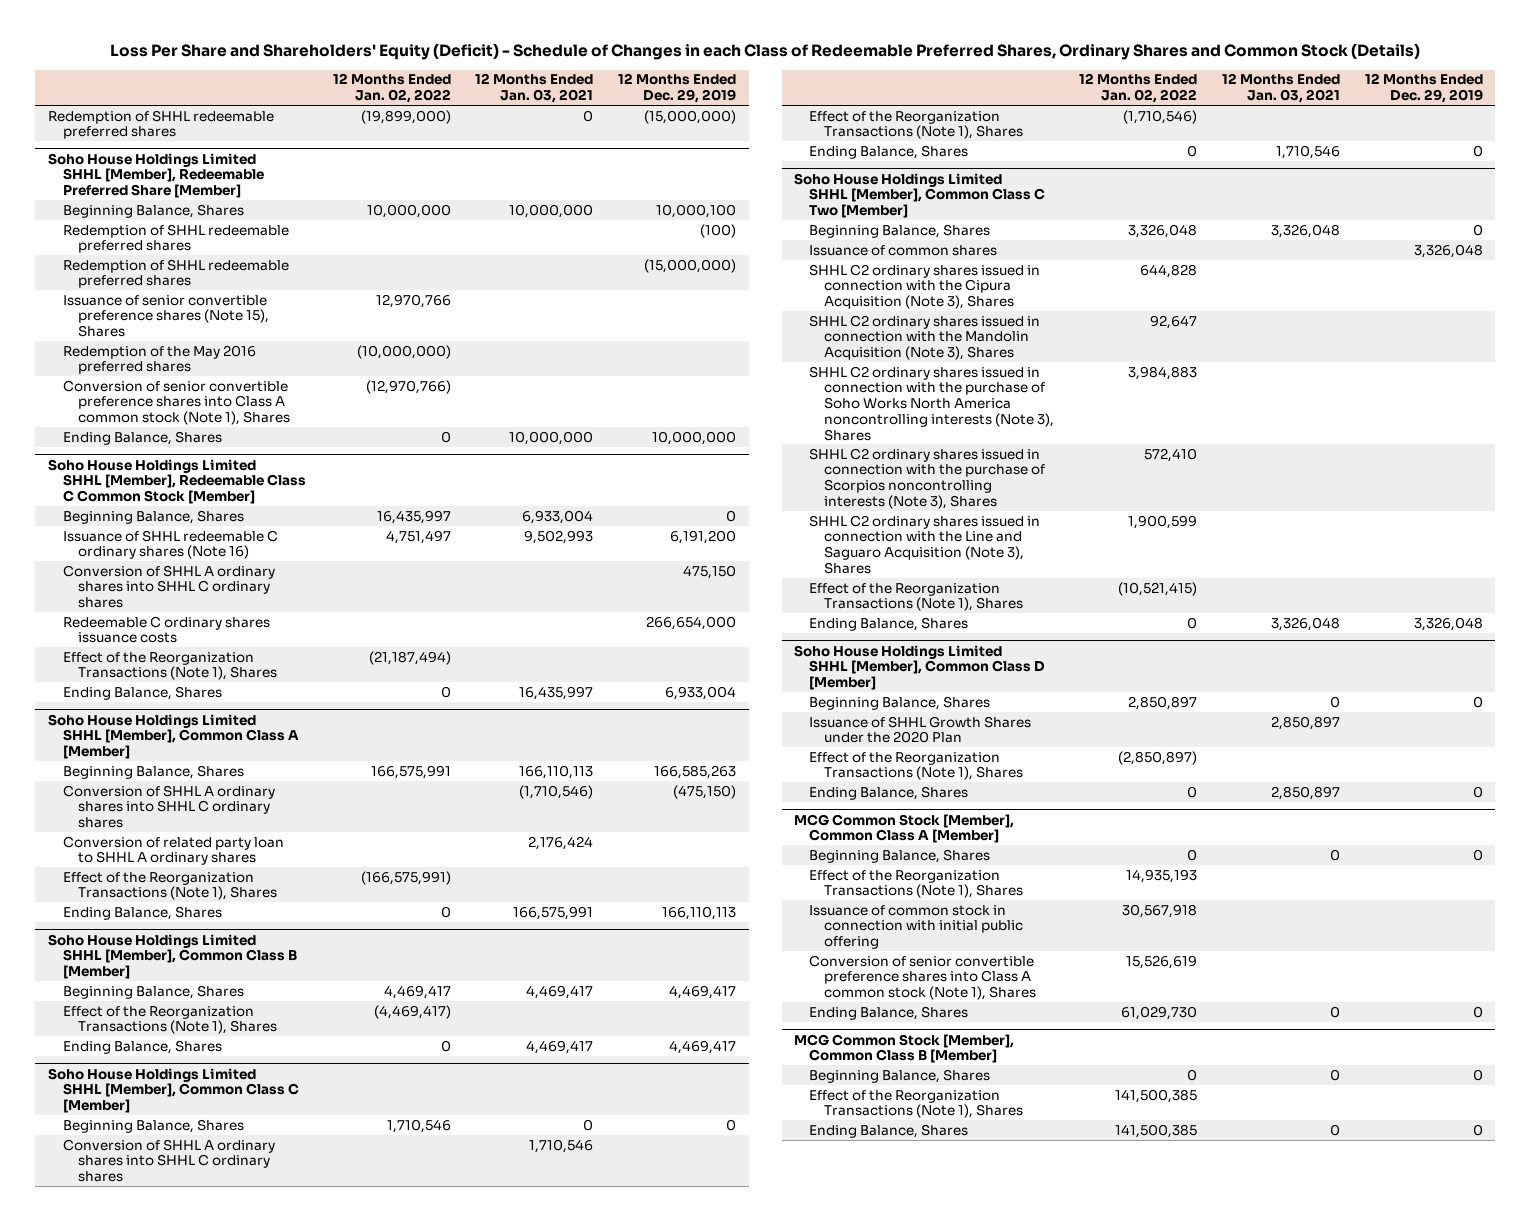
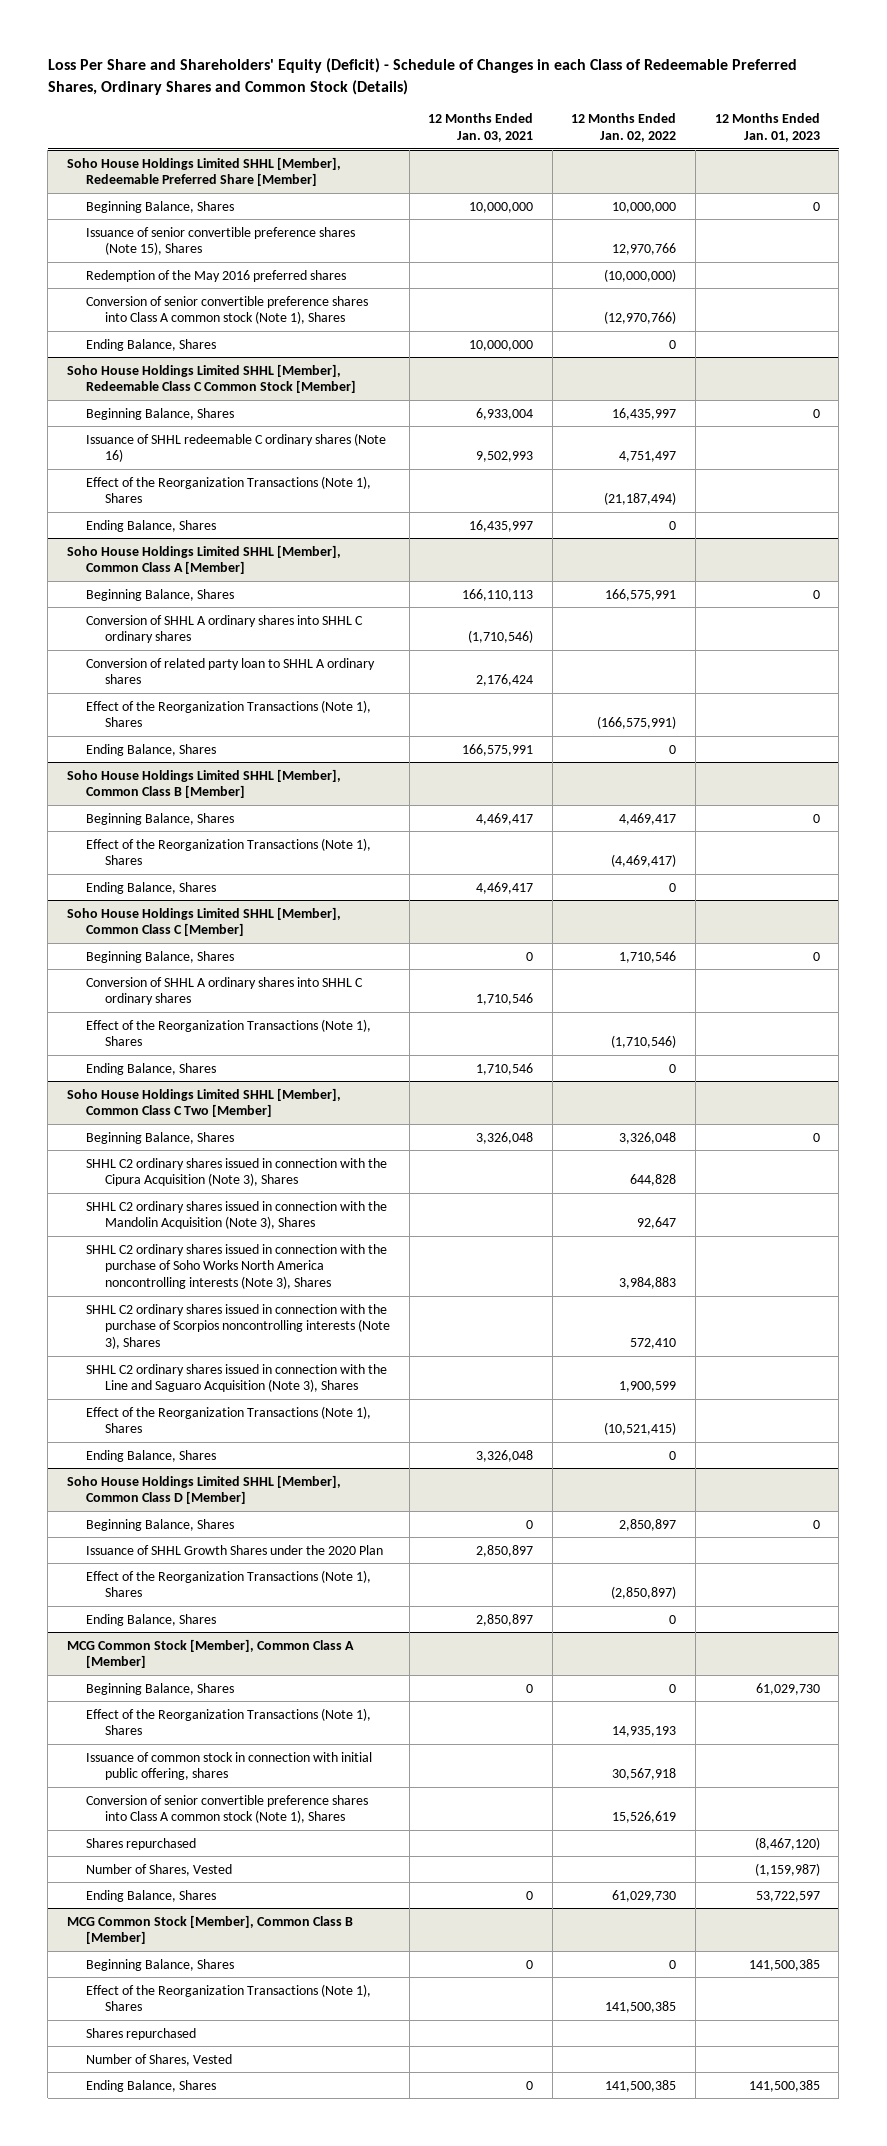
[618,73,737,104] 12 Months Ended Dec. 29, 2019 -> none
none -> [714,113,820,143] 12 Months Ended Jan. 01, 2023
[47,109,274,140] Redemption of SHHL redeemable preferred shares -> none
[62,223,289,254] Redemption of SHHL redeemable preferred shares -> none
[62,258,289,289] Redemption of SHHL redeemable preferred shares -> none
[62,564,275,609] Conversion of SHHL A ordinary shares into SHHL C ordinary shares -> none
[62,615,270,644] Redeemable C ordinary shares issuance costs -> none
[809,244,998,256] Issuance of common shares -> none
[809,904,1024,950] Issuance of common stock in connection with initial public offering -> [86,1751,373,1781] Issuance of common stock in connection with initial public offering, shares
none -> [86,1837,197,1850] Shares repurchased
none -> [86,1863,233,1876] Number of Shares, Vested
none -> [86,2027,197,2040] Shares repurchased
none -> [86,2053,233,2066] Number of Shares, Vested

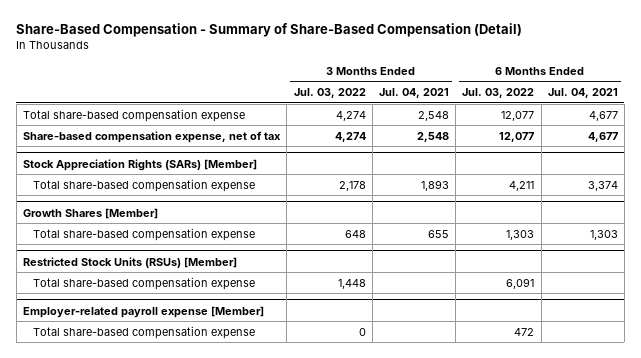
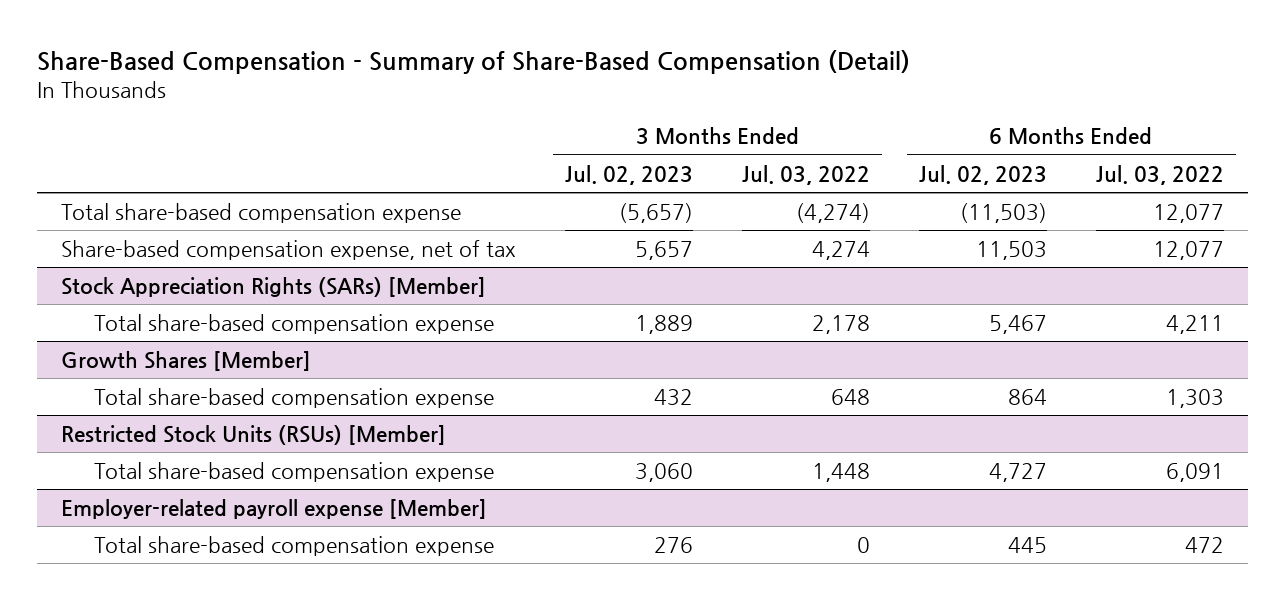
[378,88,449,99] Jul. 04, 2021 -> none
[547,88,618,99] Jul. 04, 2021 -> none
none -> [565,164,694,185] Jul. 02, 2023
none -> [918,164,1047,185] Jul. 02, 2023
[335,110,366,121] 4,274 -> [796,202,871,223] (4,274)

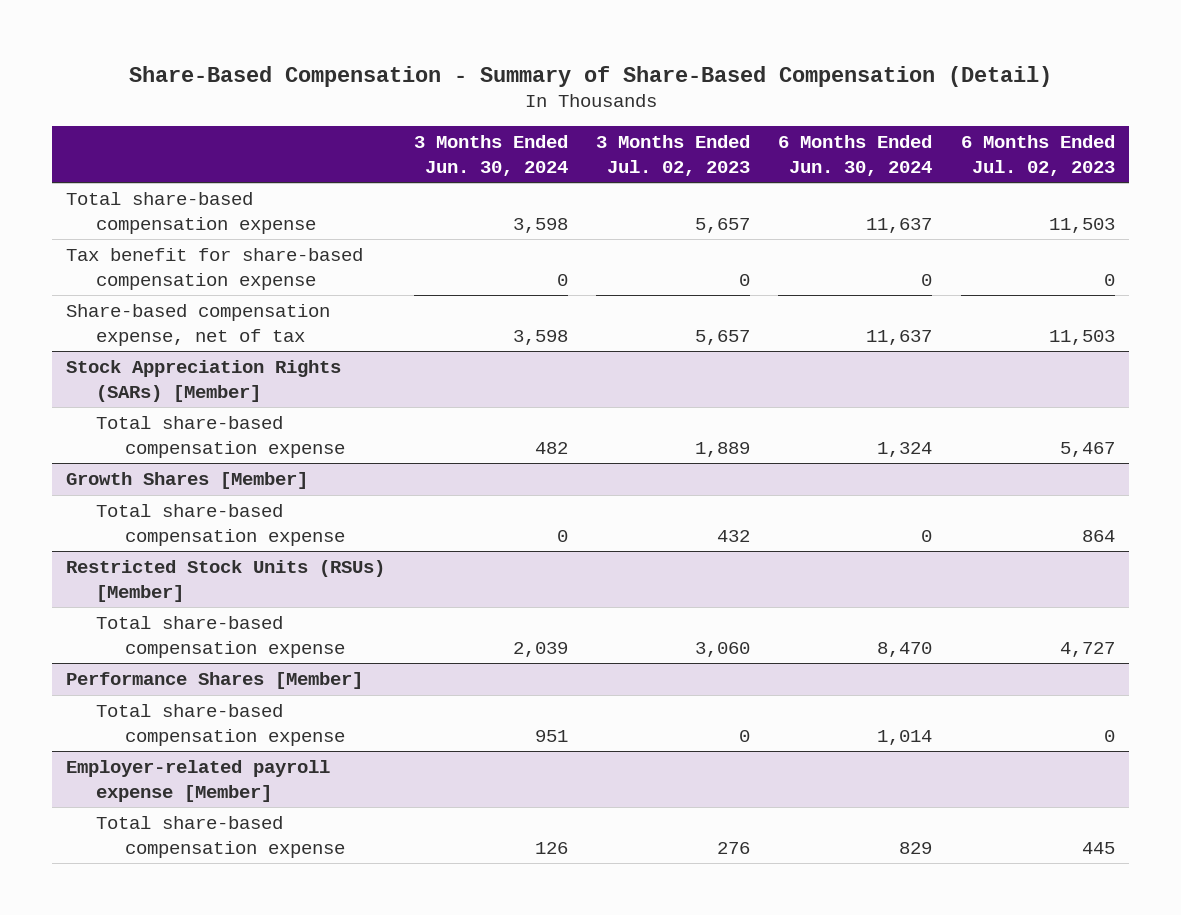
[742,164,871,185] Jul. 03, 2022 -> none
[1095,164,1224,185] Jul. 03, 2022 -> none
none -> [413,135,568,176] 3 Months Ended Jun. 30, 2024
none -> [778,135,933,176] 6 Months Ended Jun. 30, 2024
[619,202,694,223] (5,657) -> [695,217,751,233] 5,657
[959,202,1047,223] (11,503) -> [1048,217,1115,233] 11,503
none -> [66,248,364,290] Tax benefit for share-based compensation expense
none -> [66,672,364,690] Performance Shares [Member]
none -> [95,704,345,746] Total share-based compensation expense

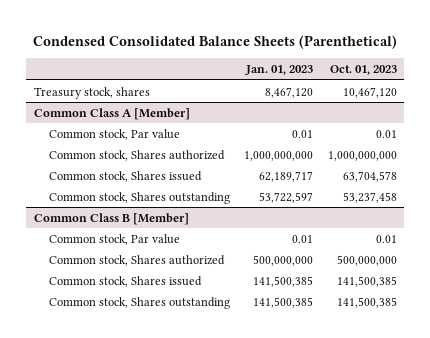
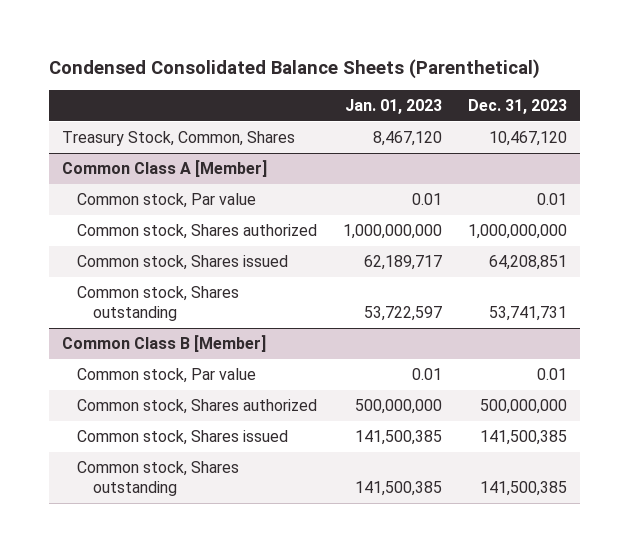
[329,64,397,75] Oct. 01, 2023 -> none
none -> [468,99,568,115] Dec. 31, 2023
[33,86,150,99] Treasury stock, shares -> [62,130,296,146] Treasury Stock, Common, Shares

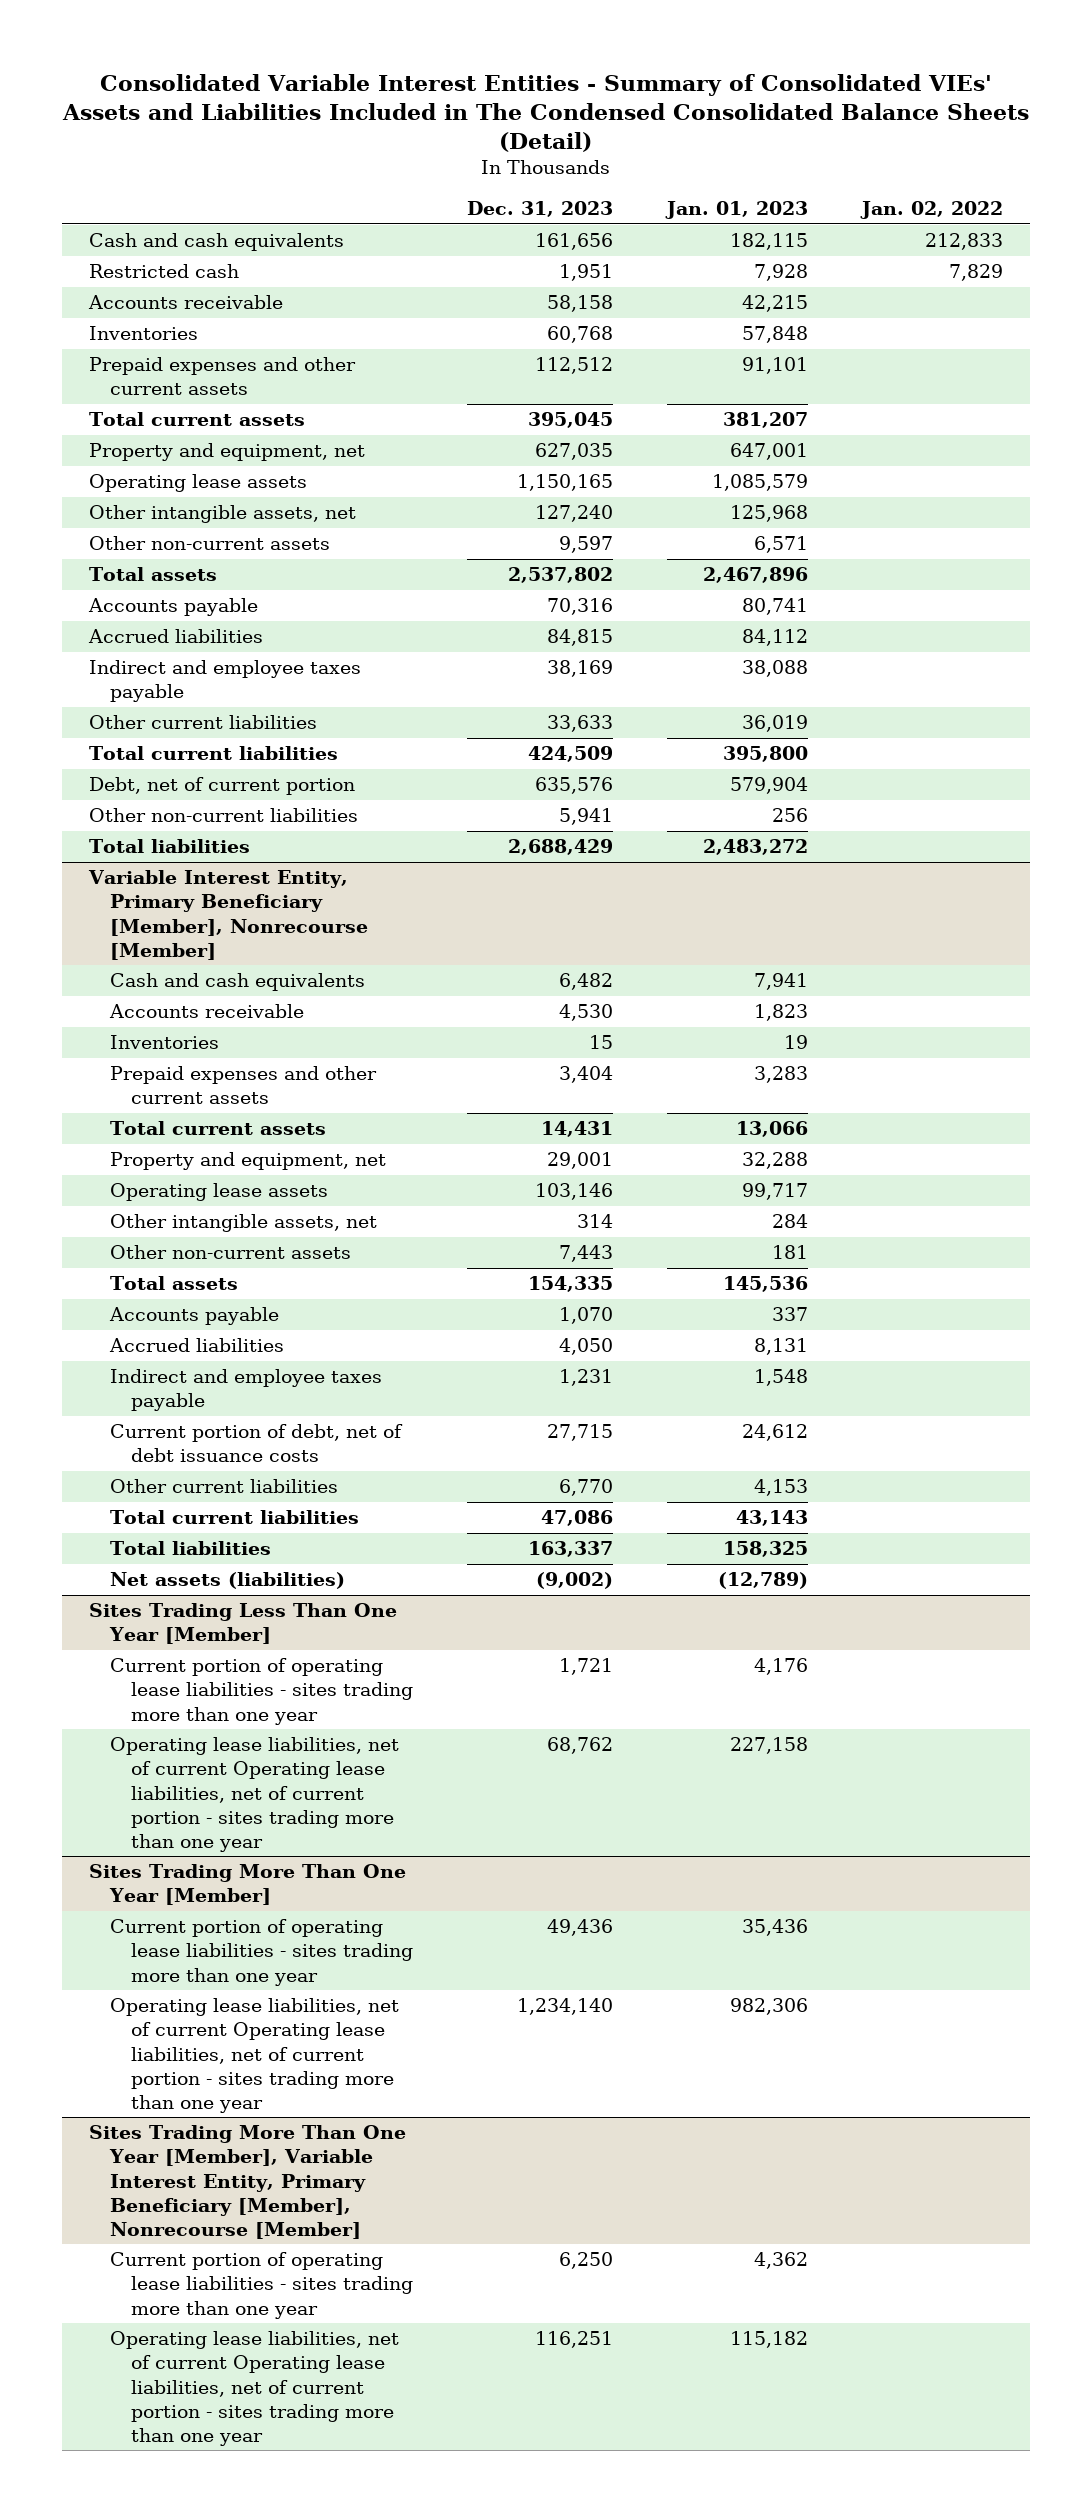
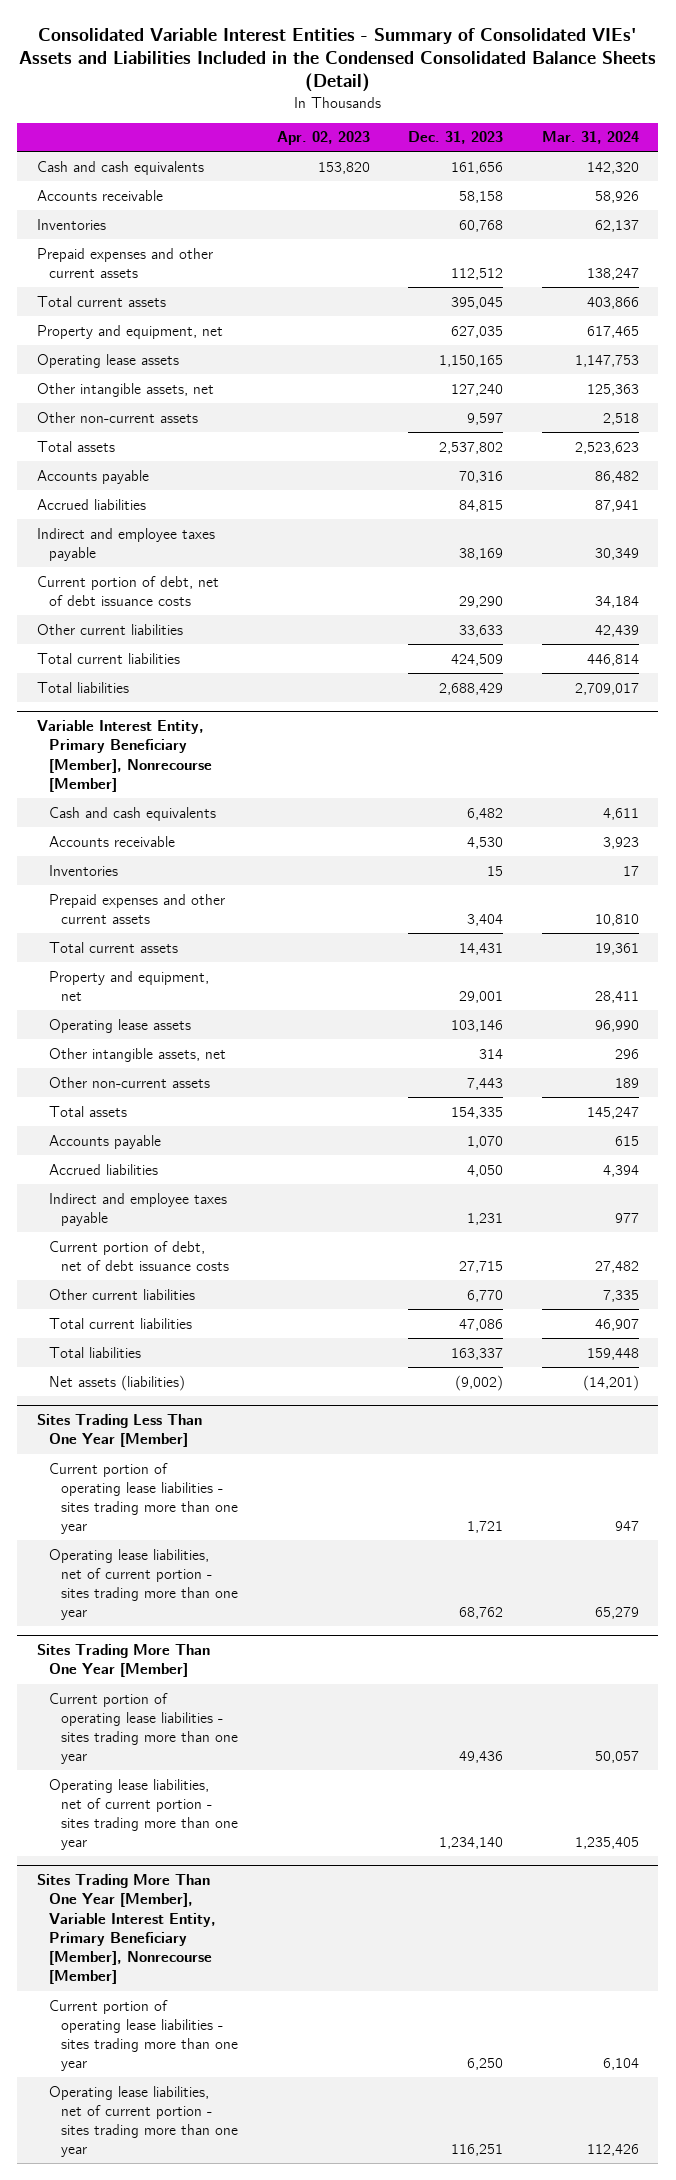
[61,73,1029,152] Consolidated Variable Interest Entities - Summary of Consolidated VIEs' Assets and Liabilities Included in The Condensed Consolidated Balance Sheets (Detail) -> [18,27,656,93] Consolidated Variable Interest Entities - Summary of Consolidated VIEs' Assets and Liabilities Included in the Condensed Consolidated Balance Sheets (Detail)
[665,201,809,220] Jan. 01, 2023 -> none
[860,201,1004,220] Jan. 02, 2022 -> none
none -> [276,131,370,146] Apr. 02, 2023
none -> [541,131,639,145] Mar. 31, 2024
[88,264,239,279] Restricted cash -> none
none -> [36,575,219,606] Current portion of debt, net of debt issuance costs
[88,777,355,796] Debt, net of current portion -> none
[88,808,358,823] Other non-current liabilities -> none
[109,1737,399,1852] Operating lease liabilities, net of current Operating lease liabilities, net of current portion - sites trading more than one year -> [48,1548,239,1621] Operating lease liabilities, net of current portion - sites trading more than one year
[109,1998,399,2113] Operating lease liabilities, net of current Operating lease liabilities, net of current portion - sites trading more than one year -> [48,1778,239,1851] Operating lease liabilities, net of current portion - sites trading more than one year
[109,2331,399,2446] Operating lease liabilities, net of current Operating lease liabilities, net of current portion - sites trading more than one year -> [48,2085,239,2158] Operating lease liabilities, net of current portion - sites trading more than one year

